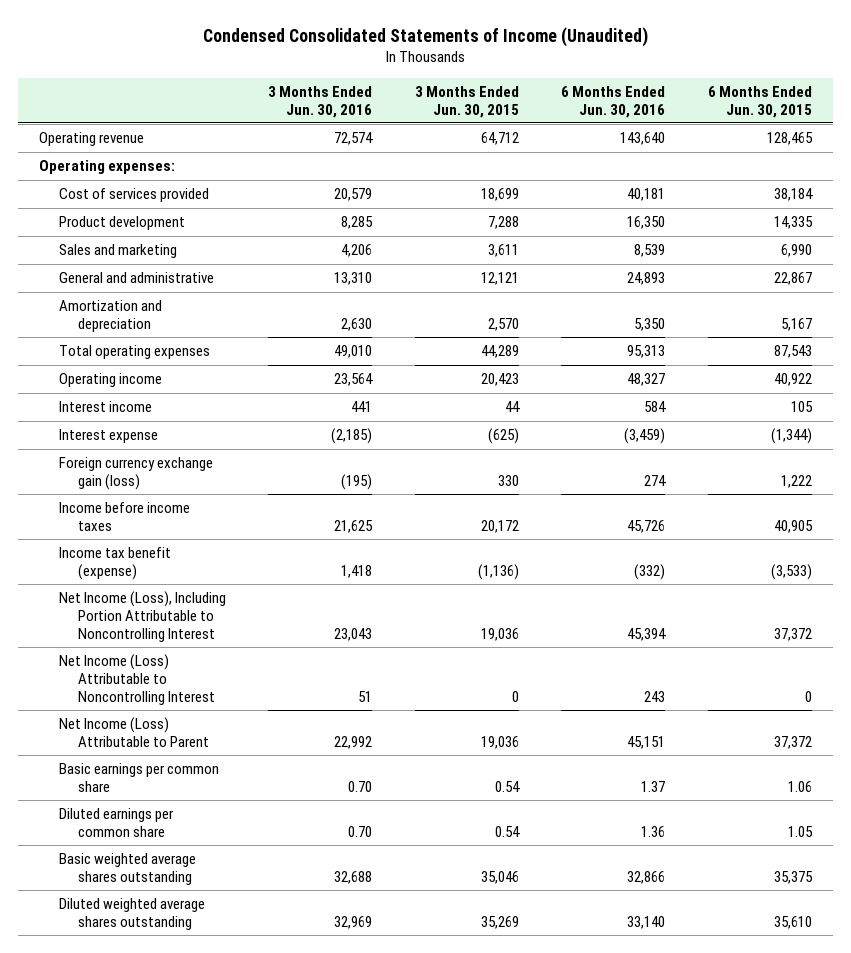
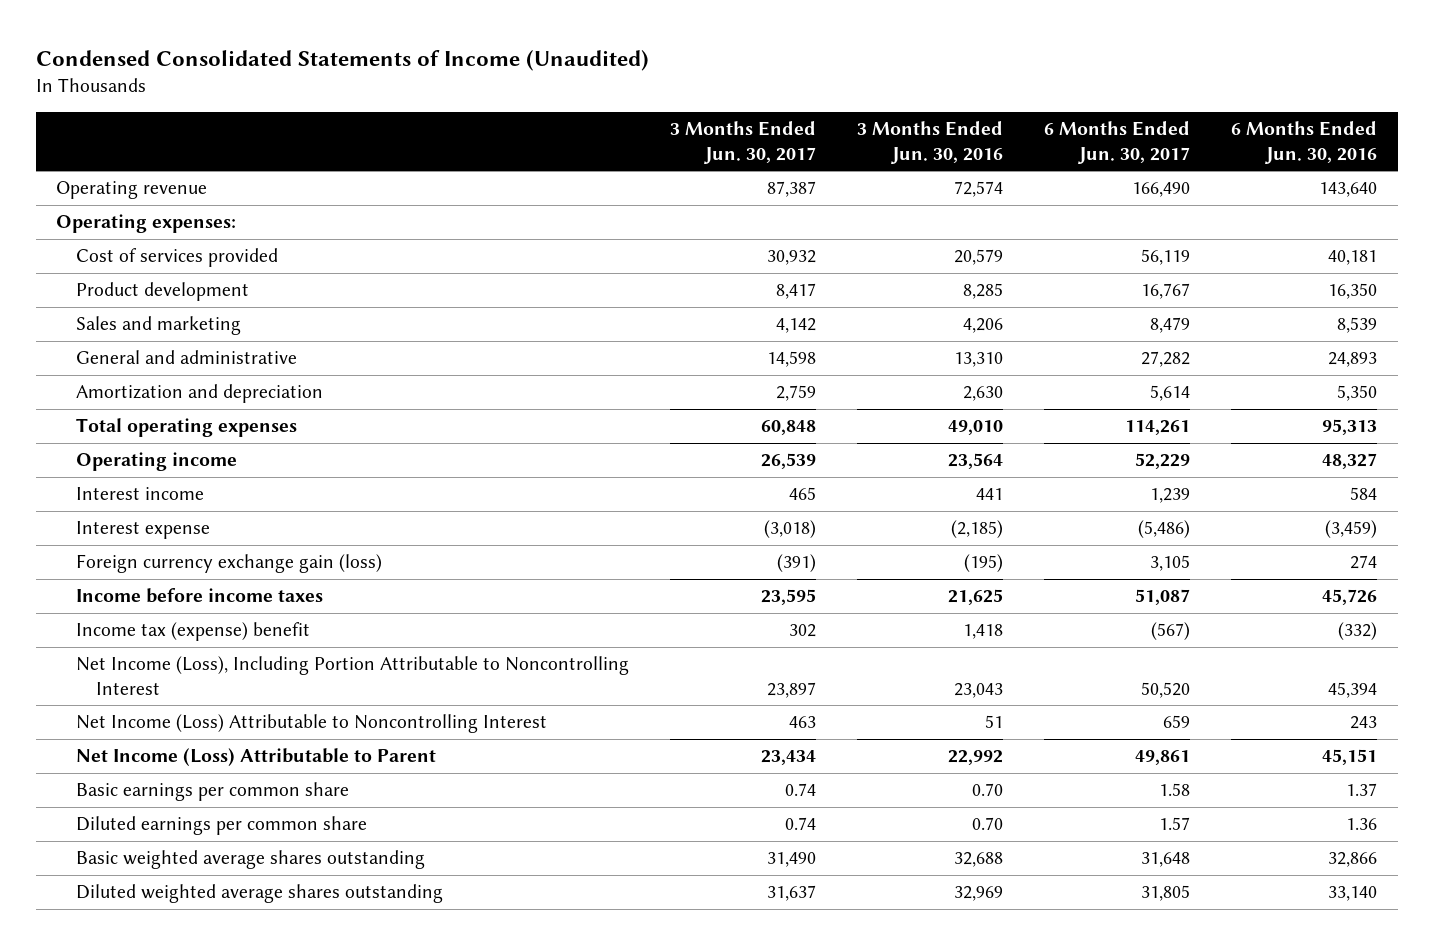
[414,85,519,118] 3 Months Ended Jun. 30, 2015 -> none
[707,85,812,118] 6 Months Ended Jun. 30, 2015 -> none
none -> [669,121,816,164] 3 Months Ended Jun. 30, 2017
none -> [1044,121,1191,164] 6 Months Ended Jun. 30, 2017
[58,547,171,580] Income tax benefit (expense) -> [75,622,310,642] Income tax (expense) benefit

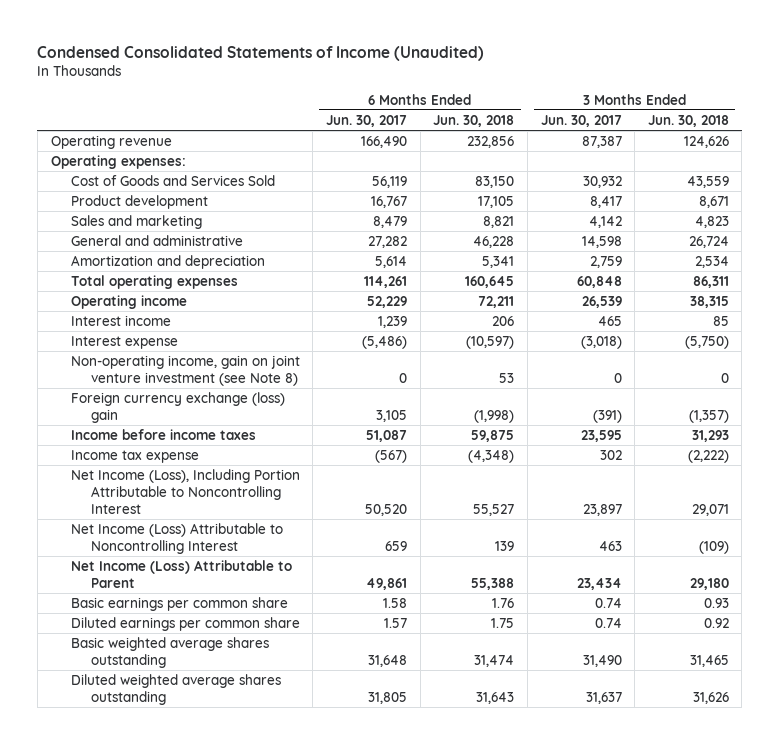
[857,121,1004,164] 3 Months Ended Jun. 30, 2016 -> none
[1231,121,1378,164] 6 Months Ended Jun. 30, 2016 -> none
none -> [433,114,515,127] Jun. 30, 2018
none -> [647,114,729,127] Jun. 30, 2018
[75,248,278,268] Cost of services provided -> [70,174,275,186] Cost of Goods and Services Sold
none -> [70,354,300,386] Non-operating income, gain on joint venture investment (see Note 8)
[75,554,382,574] Foreign currency exchange gain (loss) -> [70,391,285,423] Foreign currency exchange (loss) gain
[75,622,310,642] Income tax (expense) benefit -> [70,449,199,463] Income tax expense

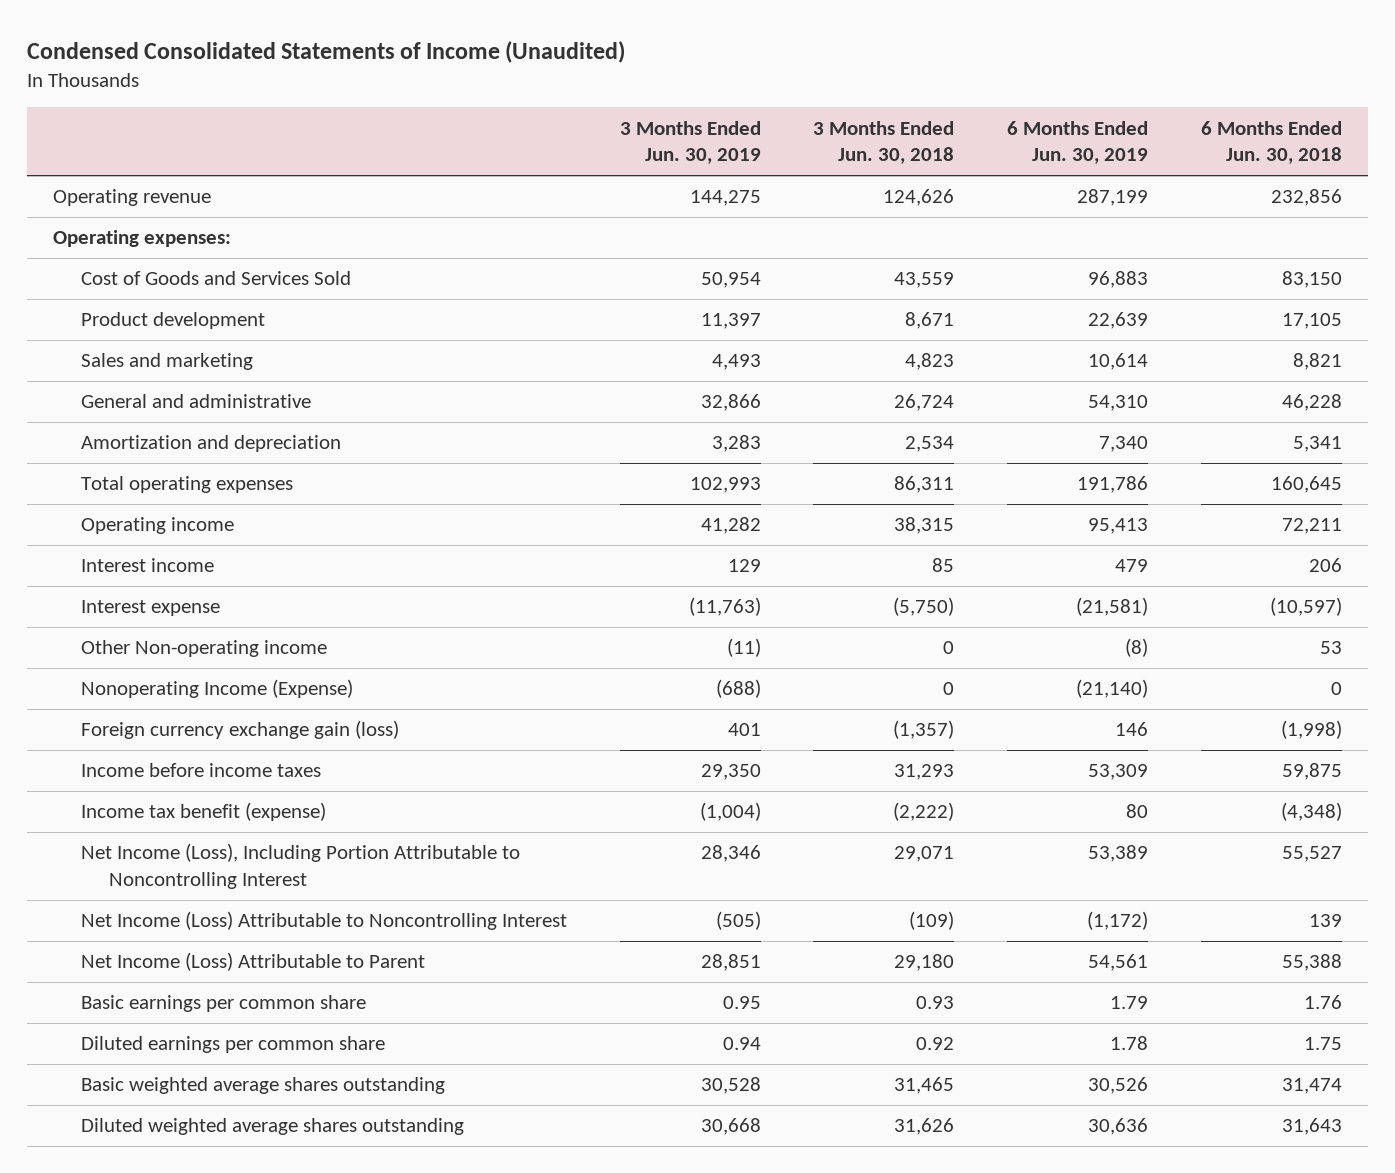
[326,114,408,127] Jun. 30, 2017 -> none
[540,114,622,127] Jun. 30, 2017 -> none
none -> [619,120,761,165] 3 Months Ended Jun. 30, 2019
none -> [1007,120,1149,165] 6 Months Ended Jun. 30, 2019
[70,354,300,386] Non-operating income, gain on joint venture investment (see Note 8) -> [81,640,328,658] Other Non-operating income
none -> [81,679,354,699] Nonoperating Income (Expense)
[70,391,285,423] Foreign currency exchange (loss) gain -> [81,720,400,740] Foreign currency exchange gain (loss)
[70,449,199,463] Income tax expense -> [81,802,327,822] Income tax benefit (expense)

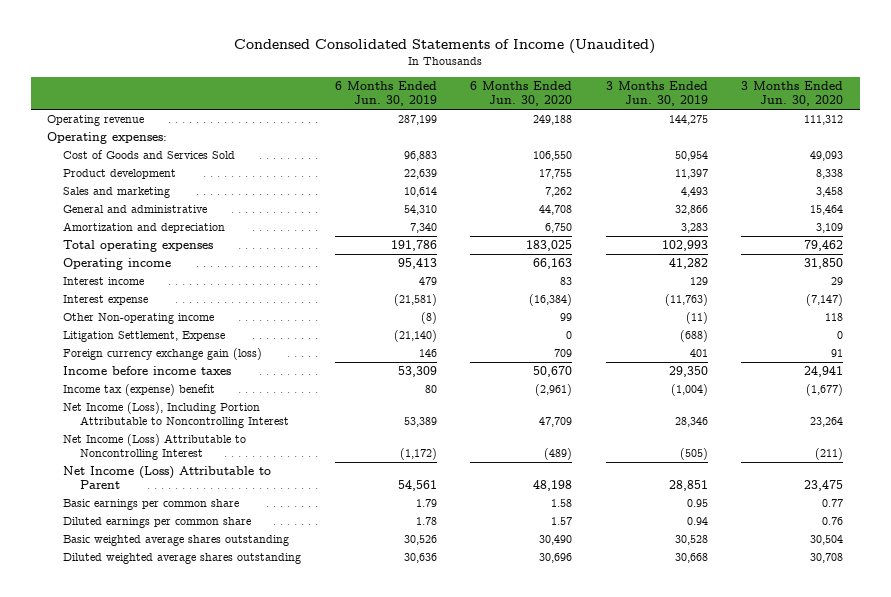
[813,120,955,165] 3 Months Ended Jun. 30, 2018 -> none
[1200,120,1342,165] 6 Months Ended Jun. 30, 2018 -> none
none -> [470,81,573,107] 6 Months Ended Jun. 30, 2020
none -> [741,81,844,107] 3 Months Ended Jun. 30, 2020
[81,679,354,699] Nonoperating Income (Expense) -> [63,331,226,343] Litigation Settlement, Expense
[81,802,327,822] Income tax benefit (expense) -> [63,384,216,397] Income tax (expense) benefit

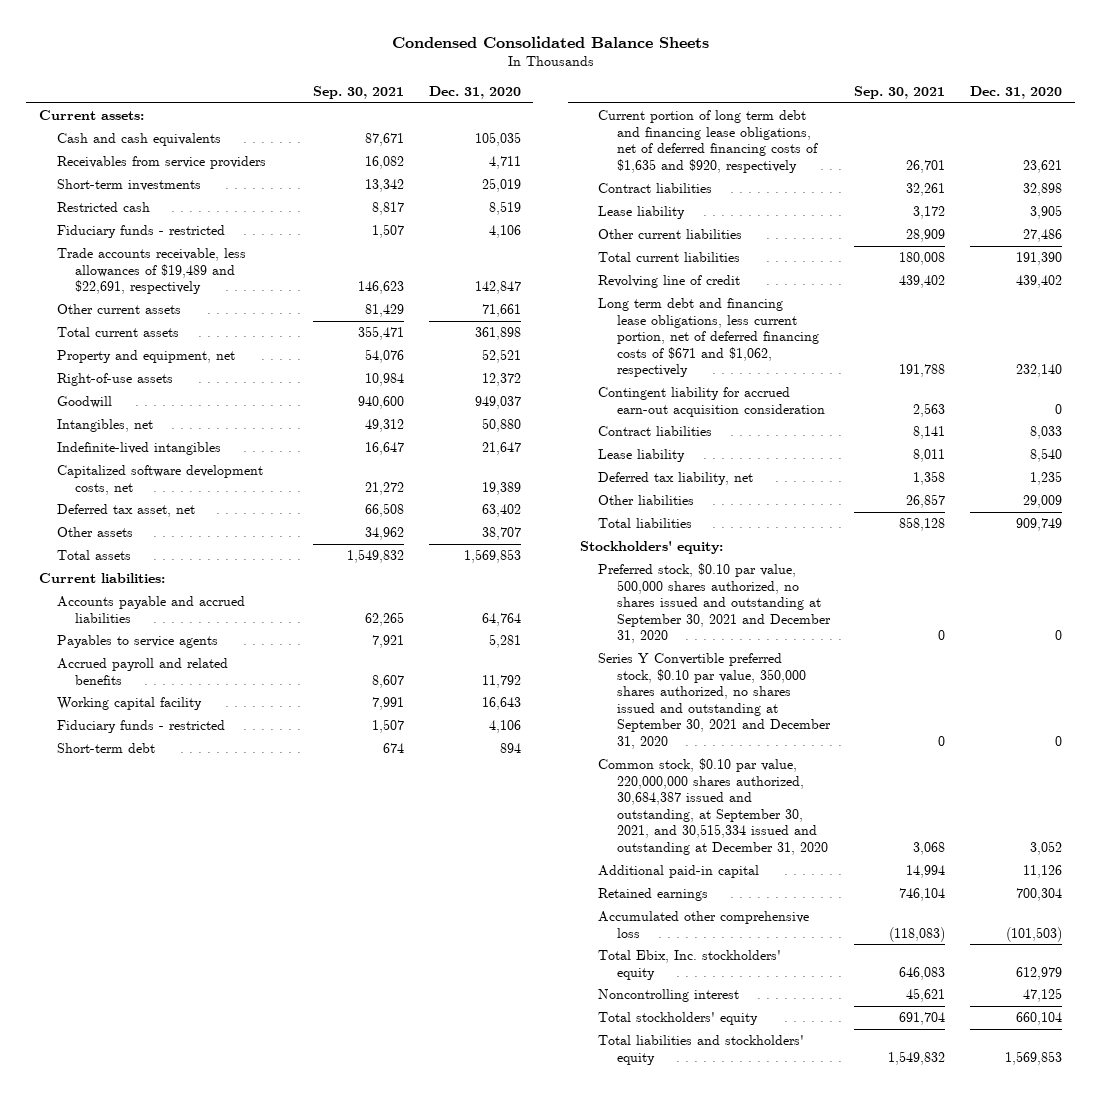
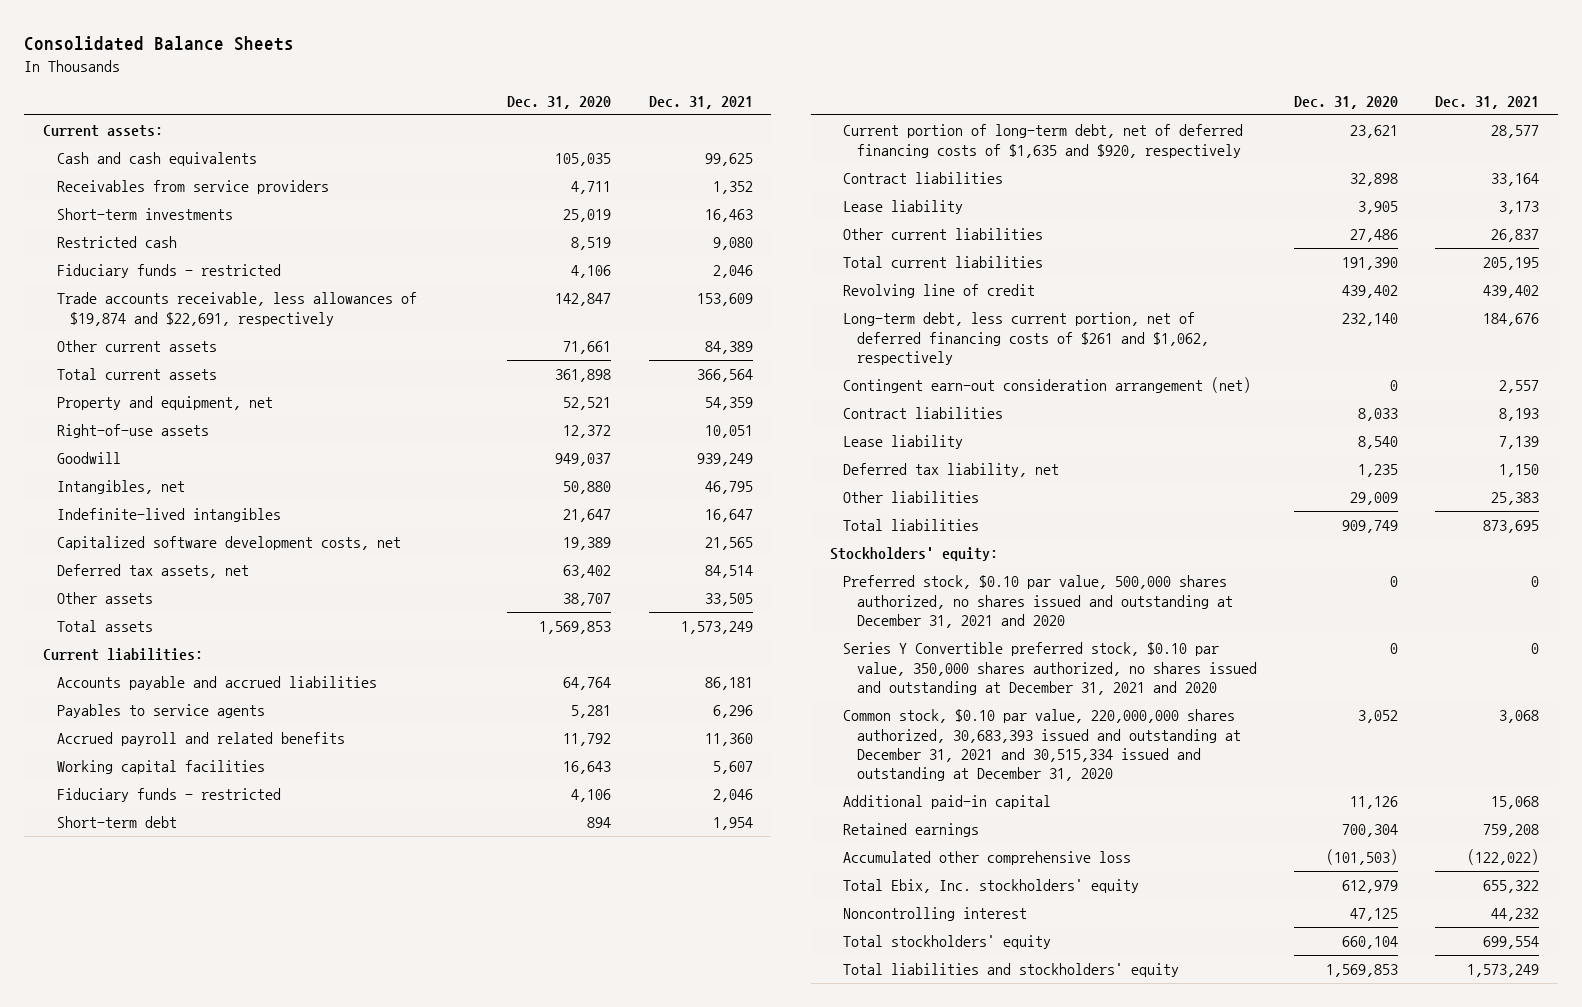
[391,35,709,48] Condensed Consolidated Balance Sheets -> [24,36,295,52] Consolidated Balance Sheets
[313,85,405,99] Sep. 30, 2021 -> none
none -> [648,95,753,109] Dec. 31, 2021
[57,248,247,295] Trade accounts receivable, less allowances of $19,489 and $22,691, respectively -> [56,292,417,326] Trade accounts receivable, less allowances of $19,874 and $22,691, respectively
[57,504,196,518] Deferred tax asset, net -> [56,564,249,579] Deferred tax assets, net
[57,697,203,711] Working capital facility -> [56,760,265,775] Working capital facilities
[598,110,818,173] Current portion of long term debt and financing lease obligations, net of deferred financing costs of $1,635 and $920, respectively -> [843,124,1244,158] Current portion of long-term debt, net of deferred financing costs of $1,635 and $920, respectively
[598,298,819,378] Long term debt and financing lease obligations, less current portion, net of deferred financing costs of $671 and $1,062, respectively -> [843,312,1209,366] Long-term debt, less current portion, net of deferred financing costs of $261 and $1,062, respectively
[598,387,825,417] Contingent liability for accrued earn-out acquisition consideration -> [843,377,1252,394] Contingent earn-out consideration arrangement (net)
[598,563,831,644] Preferred stock, $0.10 par value, 500,000 shares authorized, no shares issued and outstanding at September 30, 2021 and December 31, 2020 -> [843,575,1233,629] Preferred stock, $0.10 par value, 500,000 shares authorized, no shares issued and outstanding at December 31, 2021 and 2020
[598,653,831,750] Series Y Convertible preferred stock, $0.10 par value, 350,000 shares authorized, no shares issued and outstanding at September 30, 2021 and December 31, 2020 -> [843,642,1257,696] Series Y Convertible preferred stock, $0.10 par value, 350,000 shares authorized, no shares issued and outstanding at December 31, 2021 and 2020
[598,758,828,856] Common stock, $0.10 par value, 220,000,000 shares authorized, 30,684,387 issued and outstanding, at September 30, 2021, and 30,515,334 issued and outstanding at December 31, 2020 -> [843,709,1241,782] Common stock, $0.10 par value, 220,000,000 shares authorized, 30,683,393 issued and outstanding at December 31, 2021 and 30,515,334 issued and outstanding at December 31, 2020

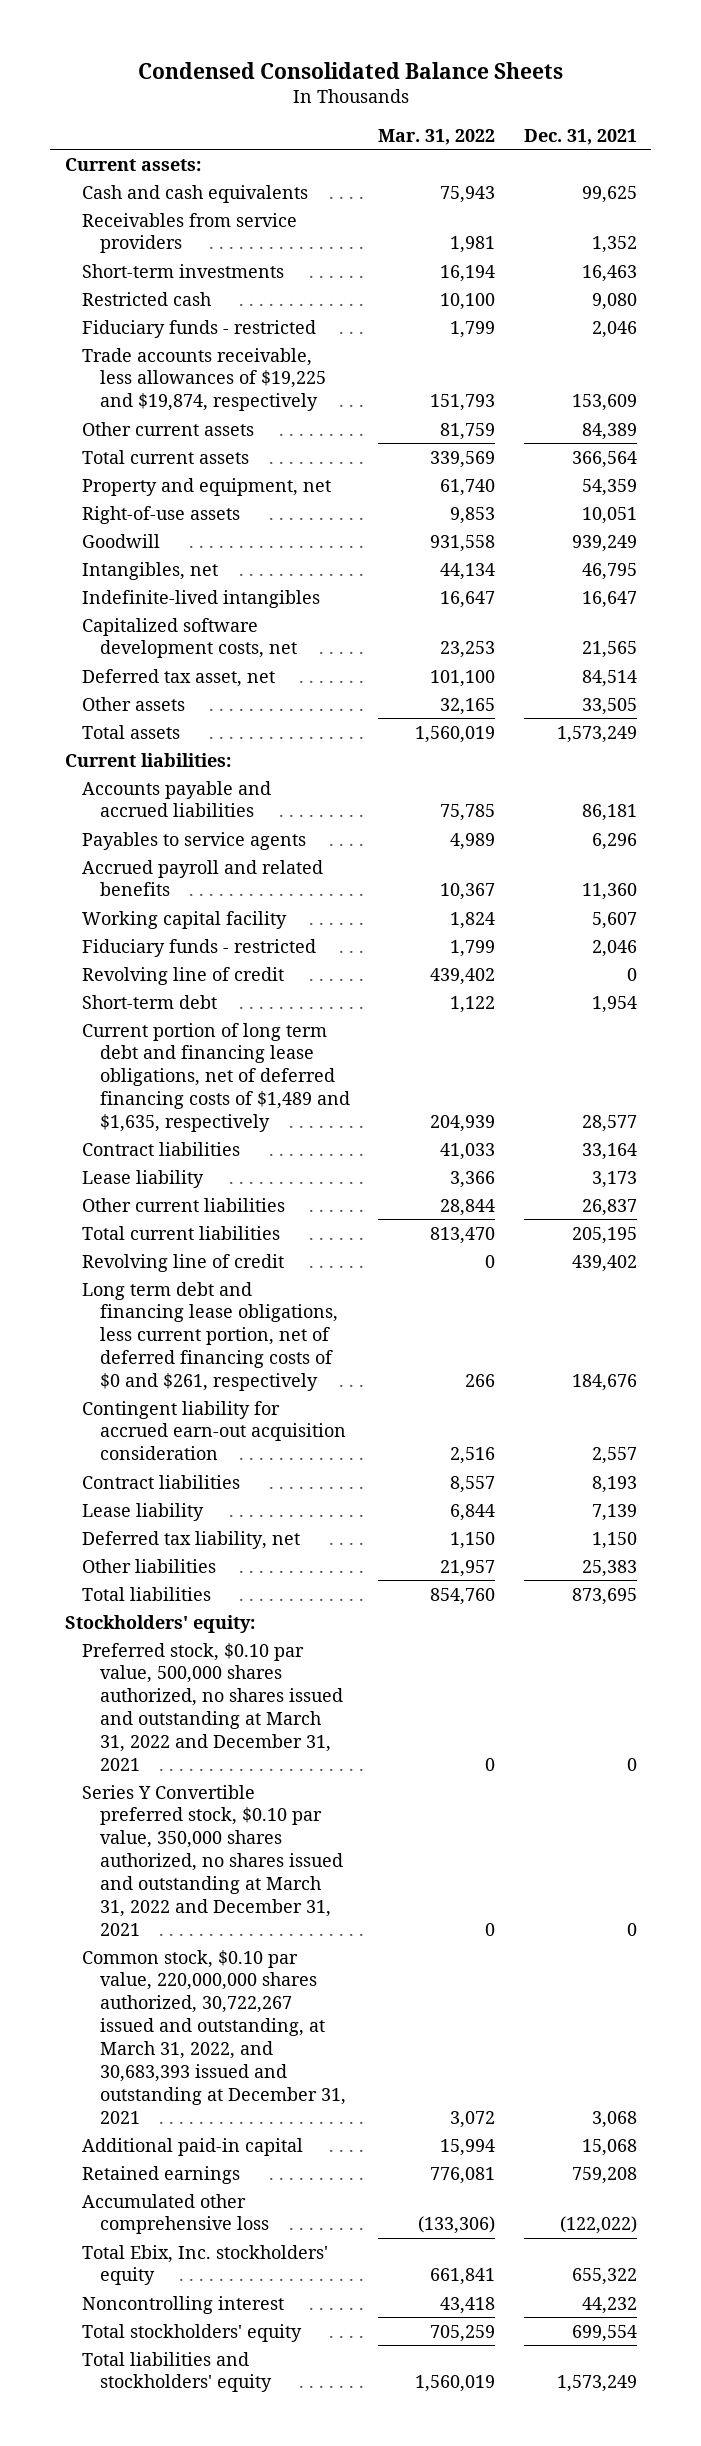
[24,36,295,52] Consolidated Balance Sheets -> [137,61,563,79] Condensed Consolidated Balance Sheets
[507,95,612,109] Dec. 31, 2020 -> none
none -> [378,128,496,145] Mar. 31, 2022
[56,292,417,326] Trade accounts receivable, less allowances of $19,874 and $22,691, respectively -> [82,347,326,412] Trade accounts receivable, less allowances of $19,225 and $19,874, respectively
[56,564,249,579] Deferred tax assets, net -> [82,668,276,687] Deferred tax asset, net
[56,760,265,775] Working capital facilities -> [82,910,288,929] Working capital facility
none -> [82,966,285,985] Revolving line of credit
[843,124,1244,158] Current portion of long-term debt, net of deferred financing costs of $1,635 and $920, respectively -> [82,1022,350,1133] Current portion of long term debt and financing lease obligations, net of deferred financing costs of $1,489 and $1,635, respectively
[843,312,1209,366] Long-term debt, less current portion, net of deferred financing costs of $261 and $1,062, respectively -> [82,1281,338,1392] Long term debt and financing lease obligations, less current portion, net of deferred financing costs of $0 and $261, respectively
[843,377,1252,394] Contingent earn-out consideration arrangement (net) -> [82,1400,346,1461] Contingent liability for accrued earn-out acquisition consideration
[843,575,1233,629] Preferred stock, $0.10 par value, 500,000 shares authorized, no shares issued and outstanding at December 31, 2021 and 2020 -> [82,1642,343,1771] Preferred stock, $0.10 par value, 500,000 shares authorized, no shares issued and outstanding at March 31, 2022 and December 31, 2021
[843,642,1257,696] Series Y Convertible preferred stock, $0.10 par value, 350,000 shares authorized, no shares issued and outstanding at December 31, 2021 and 2020 -> [82,1784,343,1936] Series Y Convertible preferred stock, $0.10 par value, 350,000 shares authorized, no shares issued and outstanding at March 31, 2022 and December 31, 2021
[843,709,1241,782] Common stock, $0.10 par value, 220,000,000 shares authorized, 30,683,393 issued and outstanding at December 31, 2021 and 30,515,334 issued and outstanding at December 31, 2020 -> [82,1949,346,2124] Common stock, $0.10 par value, 220,000,000 shares authorized, 30,722,267 issued and outstanding, at March 31, 2022, and 30,683,393 issued and outstanding at December 31, 2021

